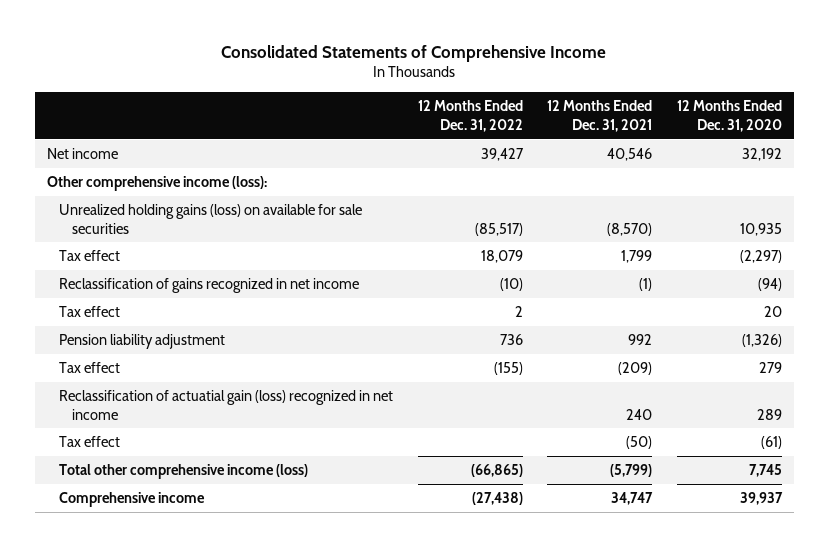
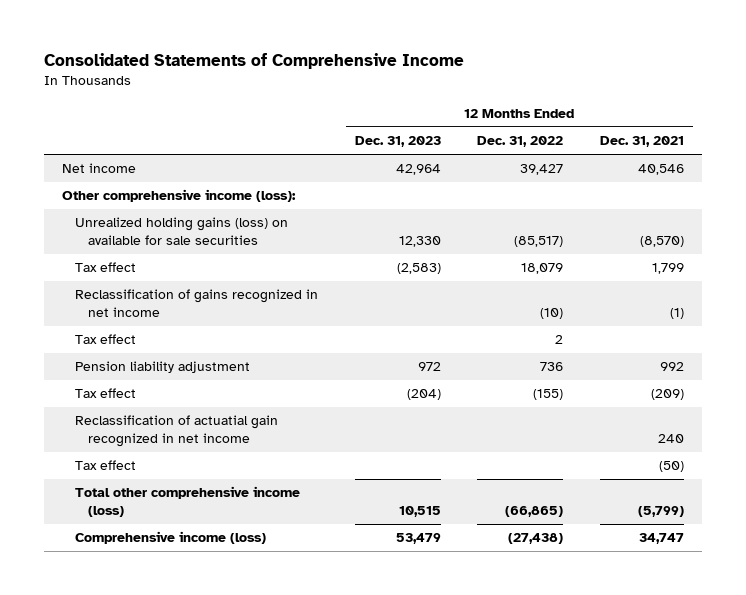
[676,100,782,132] 12 Months Ended Dec. 31, 2020 -> none
none -> [354,136,441,148] Dec. 31, 2023
[59,390,394,420] Reclassification of actuatial gain (loss) recognized in net income -> [75,415,279,448] Reclassification of actuatial gain recognized in net income
[59,492,206,508] Comprehensive income -> [75,531,267,545] Comprehensive income (loss)

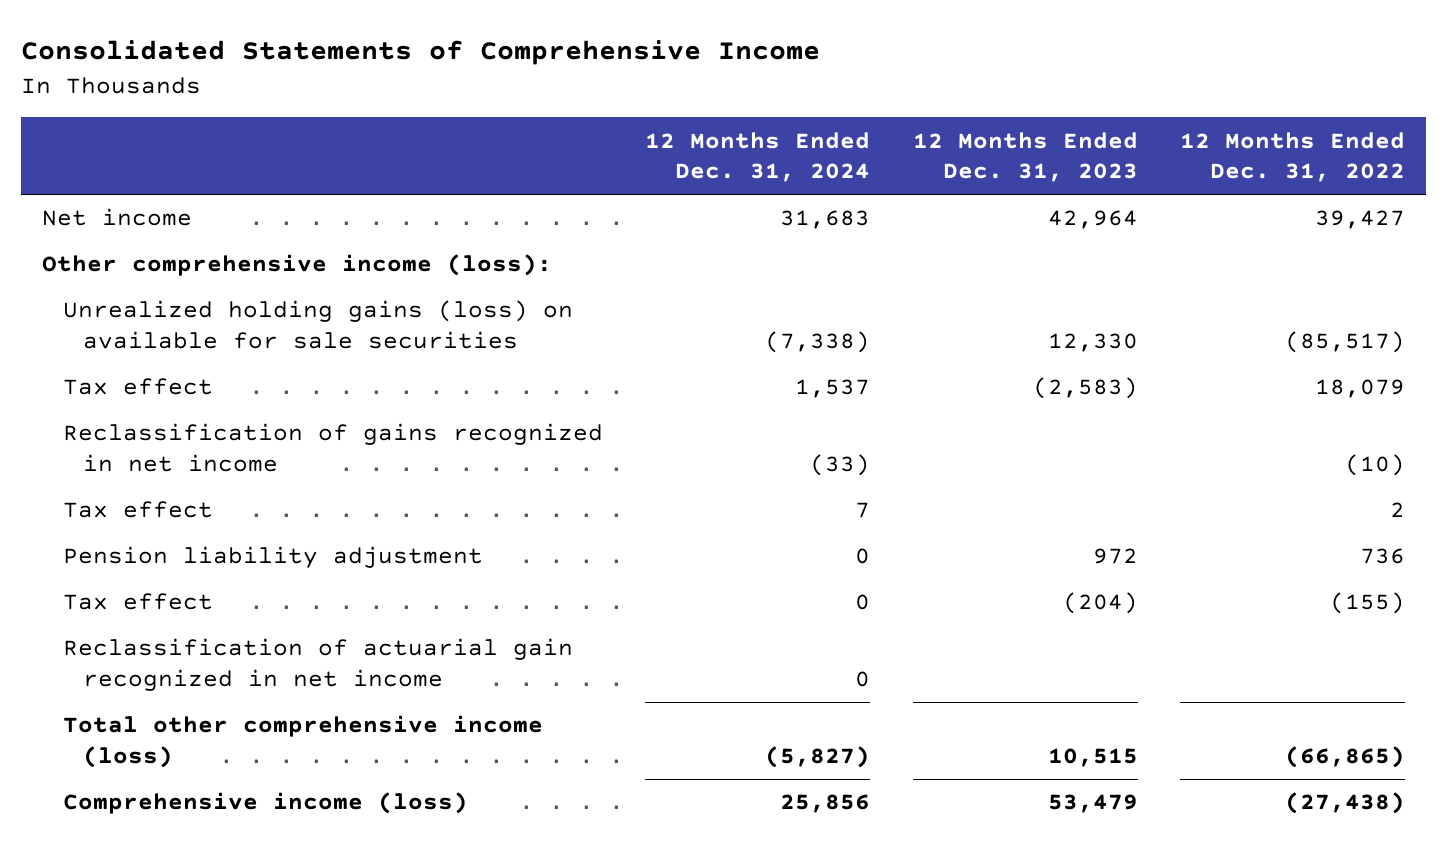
[599,136,684,148] Dec. 31, 2021 -> none
none -> [645,131,871,183] 12 Months Ended Dec. 31, 2024
[75,460,137,471] Tax effect -> none
[75,415,279,448] Reclassification of actuatial gain recognized in net income -> [62,638,573,692] Reclassification of actuarial gain recognized in net income

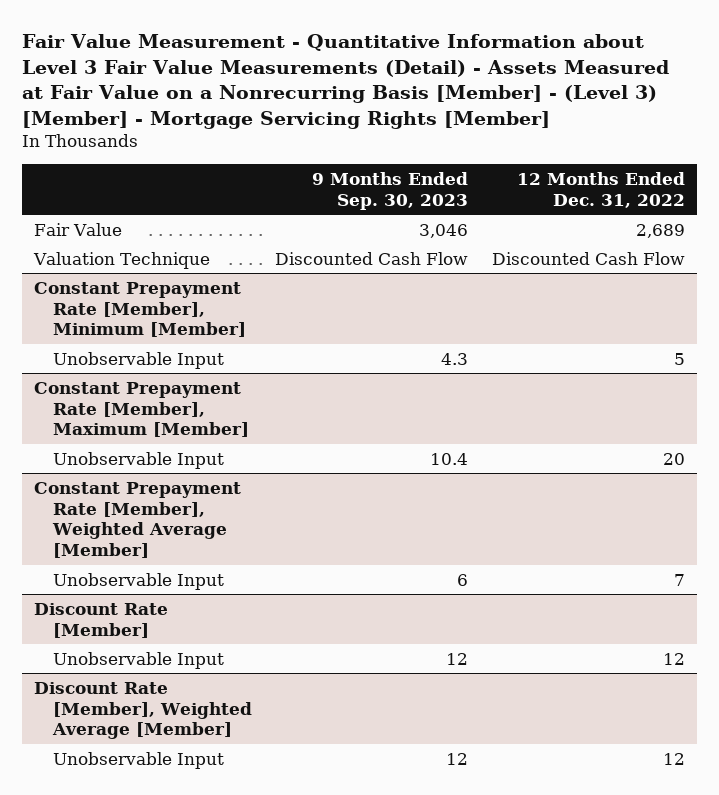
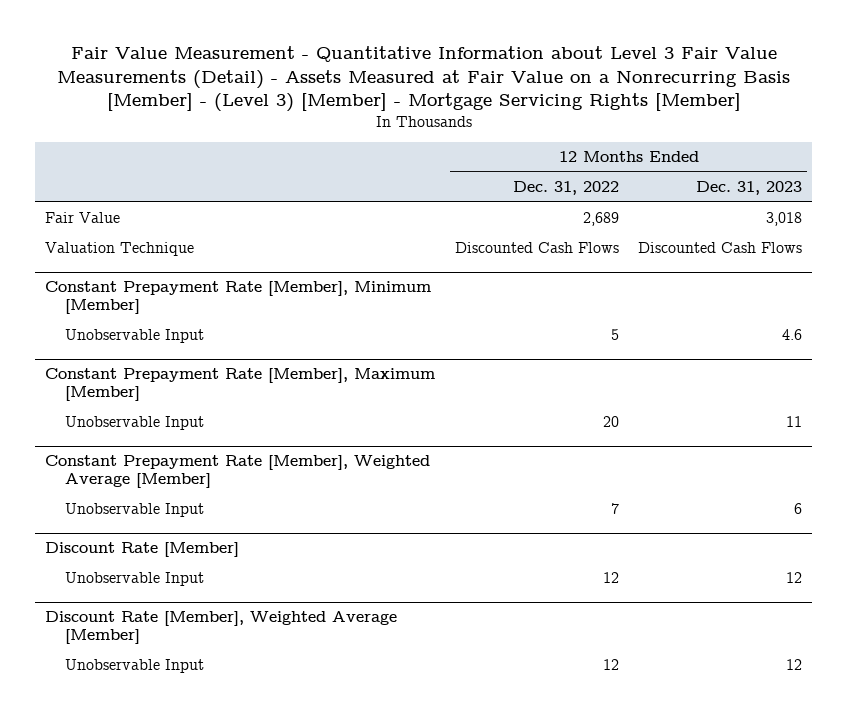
[312,171,469,210] 9 Months Ended Sep. 30, 2023 -> none
none -> [696,181,803,196] Dec. 31, 2023
[491,251,685,265] Discounted Cash Flow -> [454,242,619,254] Discounted Cash Flows

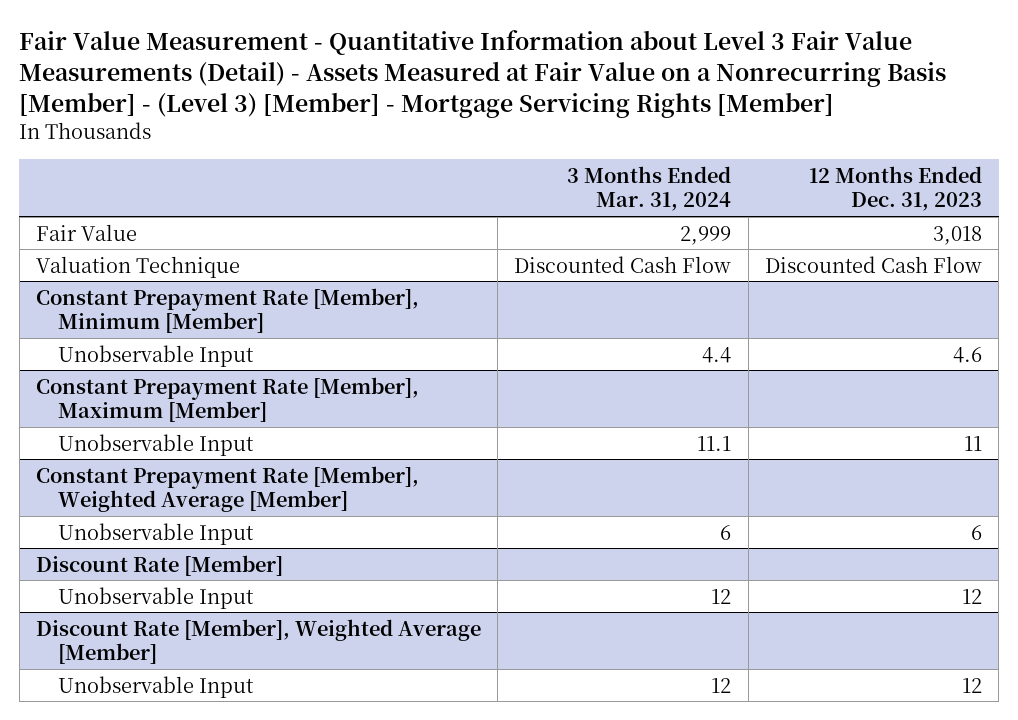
[512,181,619,196] Dec. 31, 2022 -> none
none -> [567,166,732,212] 3 Months Ended Mar. 31, 2024
[638,242,803,254] Discounted Cash Flows -> [764,255,982,273] Discounted Cash Flow

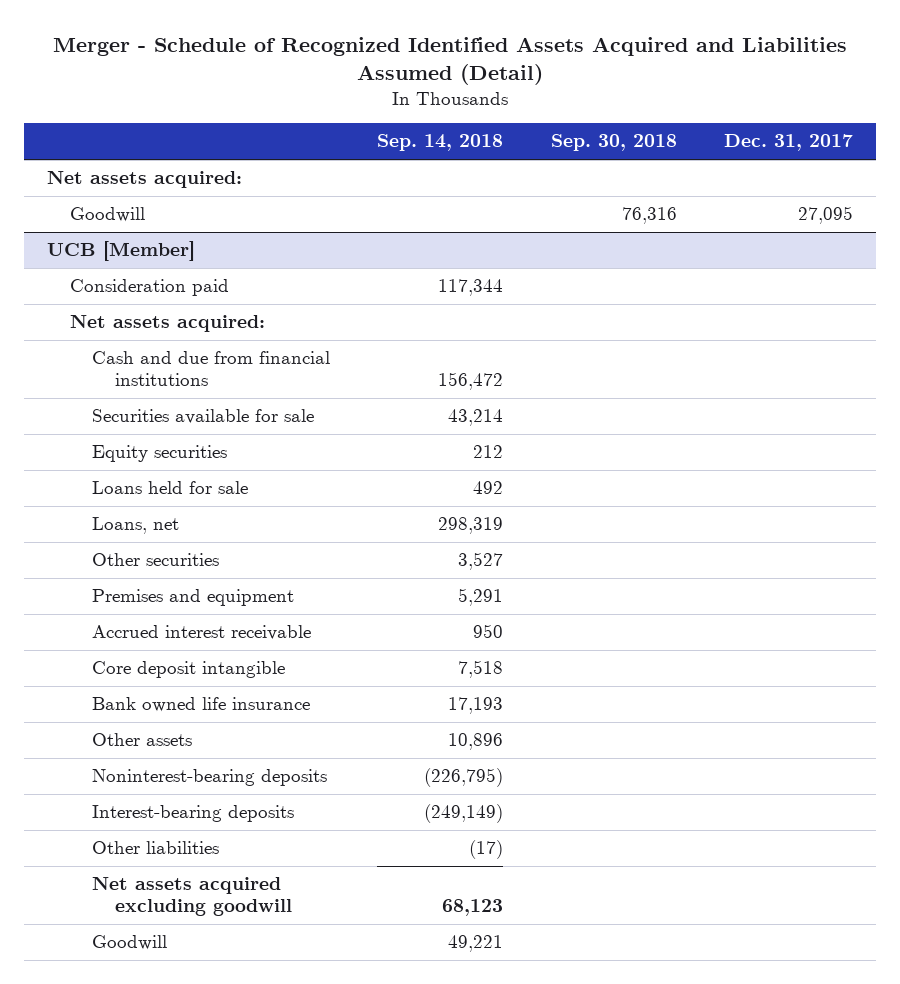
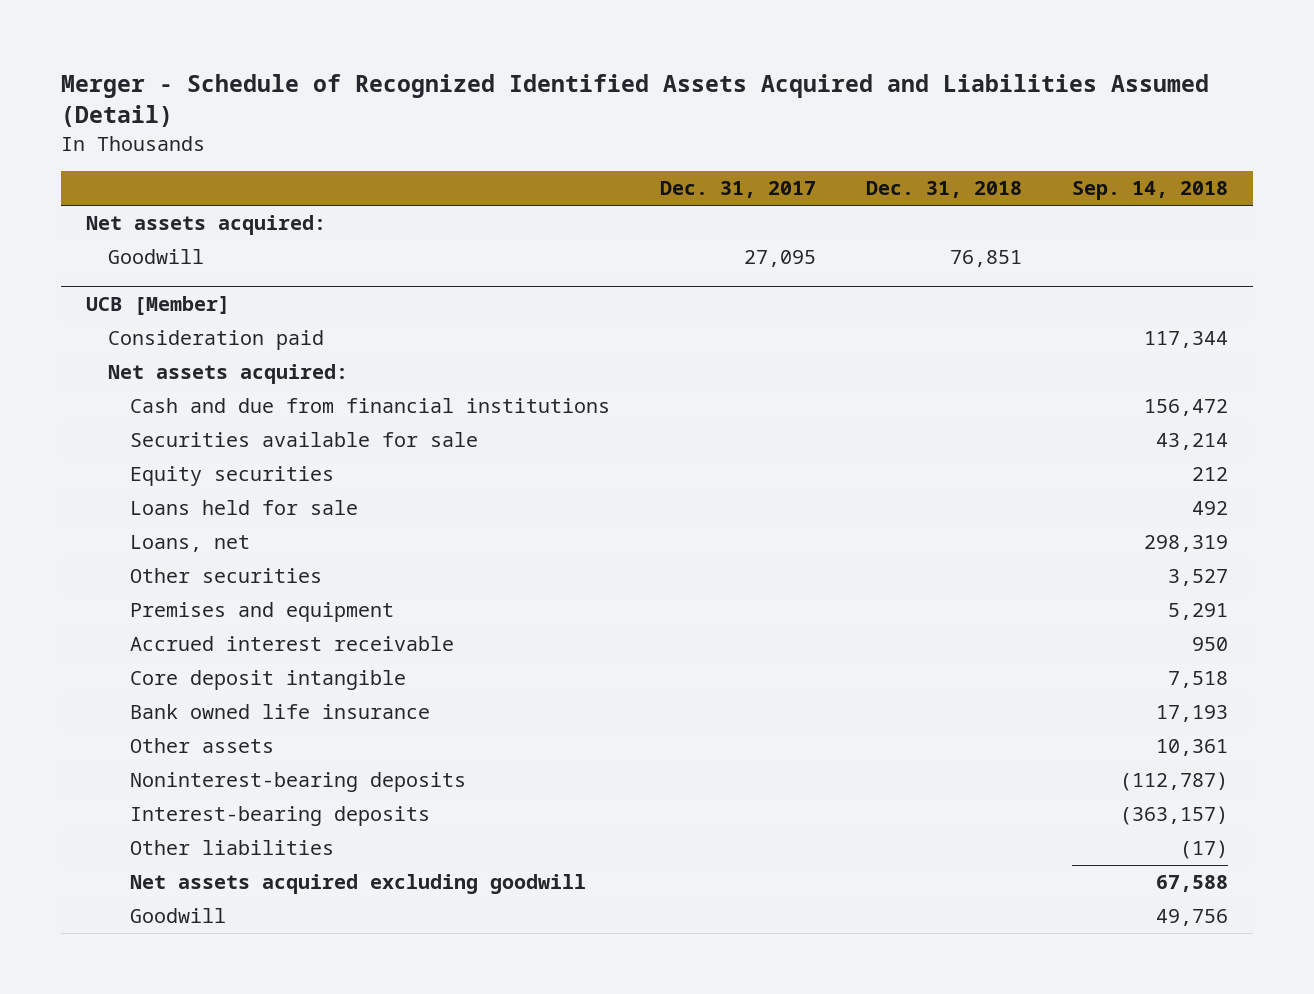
[550,134,677,152] Sep. 30, 2018 -> none
none -> [866,181,1023,199] Dec. 31, 2018
[448,733,504,751] 10,896 -> [1156,739,1229,757] 10,361
[424,768,504,788] (226,795) -> [1120,772,1229,792] (112,787)
[424,804,504,824] (249,149) -> [1120,806,1229,826] (363,157)
[442,899,504,917] 68,123 -> [1156,875,1229,893] 67,588
[448,935,504,953] 49,221 -> [1156,909,1229,927] 49,756

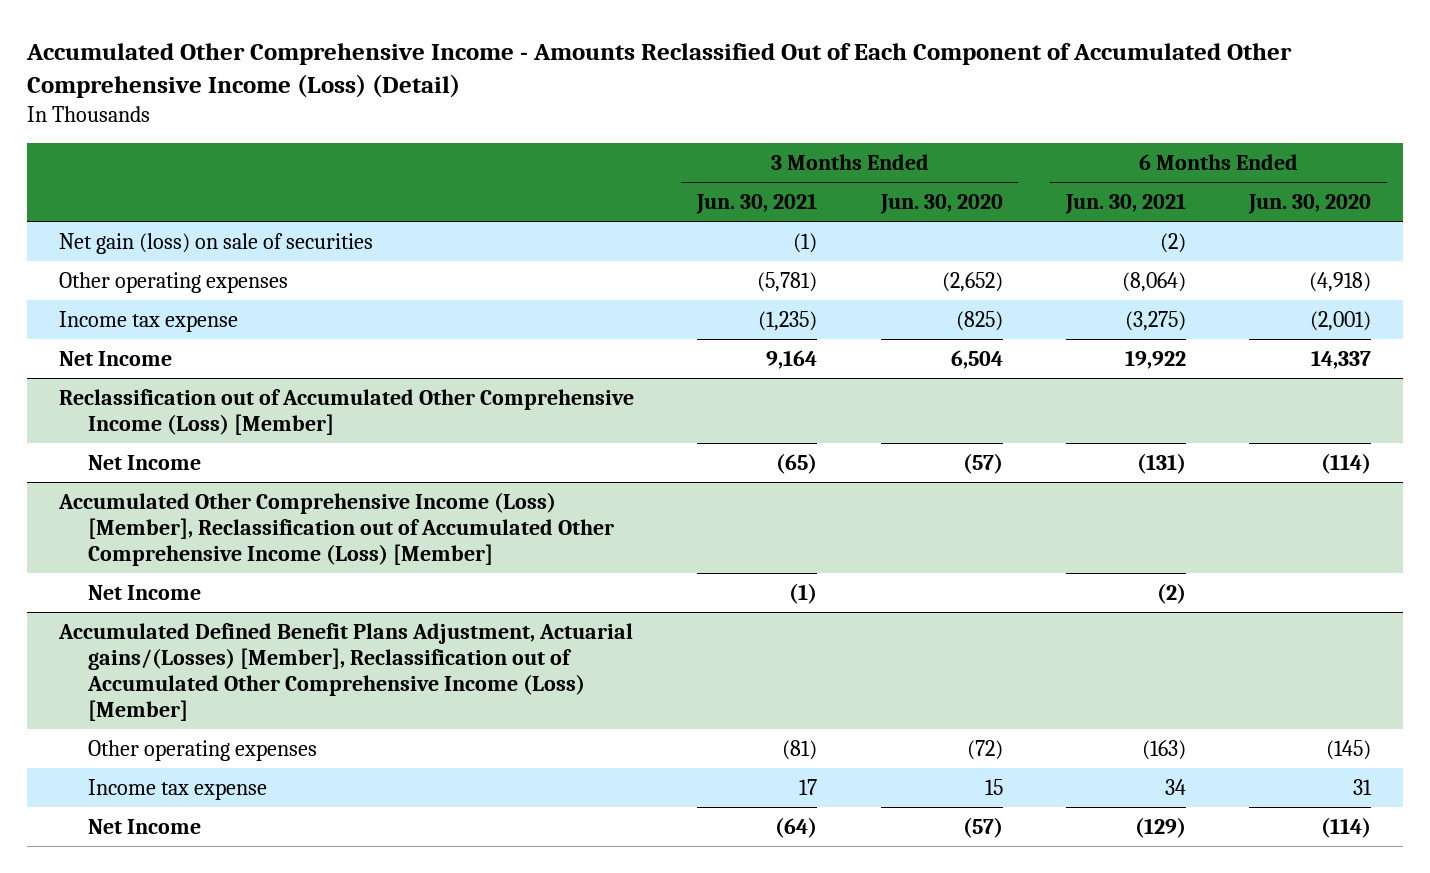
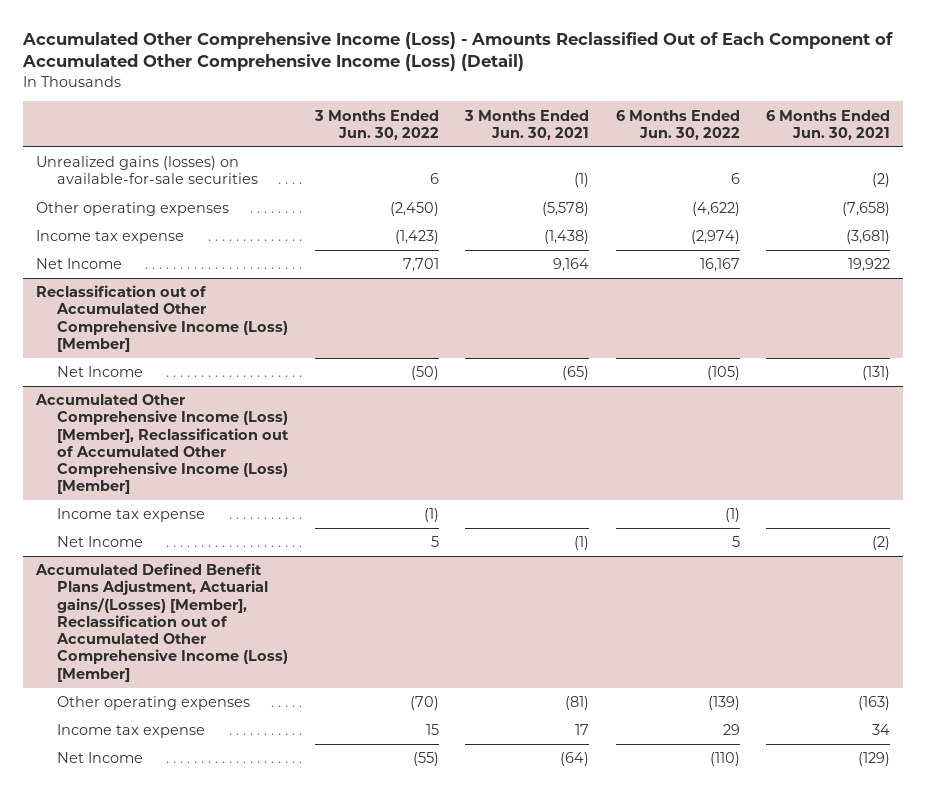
[25,43,1292,99] Accumulated Other Comprehensive Income - Amounts Reclassified Out of Each Component of Accumulated Other Comprehensive Income (Loss) (Detail) -> [21,31,893,72] Accumulated Other Comprehensive Income (Loss) - Amounts Reclassified Out of Each Component of Accumulated Other Comprehensive Income (Loss) (Detail)
[879,193,1003,214] Jun. 30, 2020 -> none
[1248,193,1372,214] Jun. 30, 2020 -> none
none -> [313,109,439,140] 3 Months Ended Jun. 30, 2022
none -> [615,109,740,140] 6 Months Ended Jun. 30, 2022
[58,232,373,254] Net gain (loss) on sale of securities -> [35,156,259,185] Unrealized gains (losses) on available-for-sale securities
[757,271,818,292] (5,781) -> [542,202,590,217] (5,578)
[1122,271,1187,292] (8,064) -> [841,202,890,217] (7,658)
[758,310,818,331] (1,235) -> [544,230,590,245] (1,438)
[1125,310,1187,331] (3,275) -> [845,230,890,245] (3,681)
none -> [57,508,206,523] Income tax expense

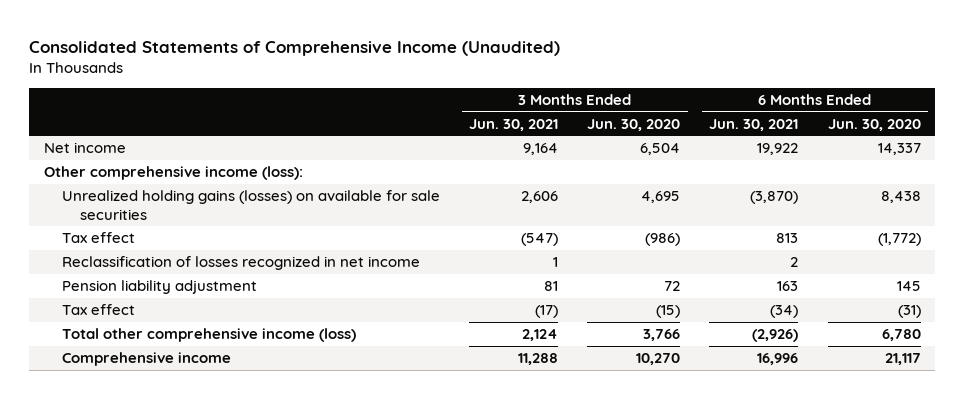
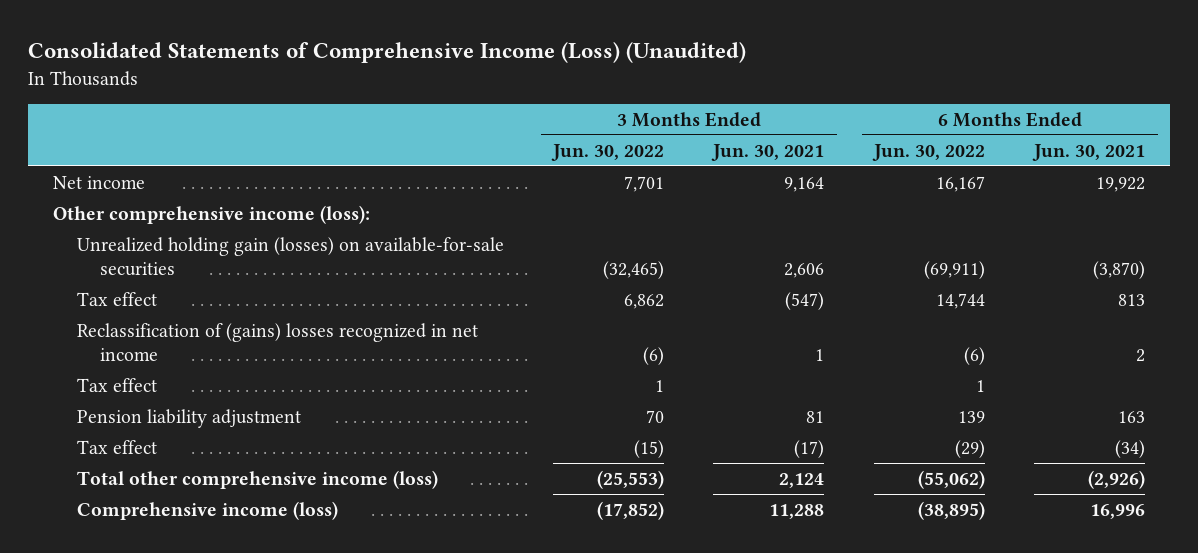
[29,40,561,56] Consolidated Statements of Comprehensive Income (Unaudited) -> [28,42,747,64] Consolidated Statements of Comprehensive Income (Loss) (Unaudited)
[587,118,681,131] Jun. 30, 2020 -> none
[827,118,921,131] Jun. 30, 2020 -> none
none -> [551,143,665,161] Jun. 30, 2022
none -> [871,143,985,161] Jun. 30, 2022
[62,190,441,220] Unrealized holding gains (losses) on available for sale securities -> [76,236,504,276] Unrealized holding gain (losses) on available-for-sale securities
[62,256,421,271] Reclassification of losses recognized in net income -> [76,322,478,361] Reclassification of (gains) losses recognized in net income
none -> [76,377,157,392] Tax effect
[62,352,232,367] Comprehensive income -> [76,500,338,520] Comprehensive income (loss)

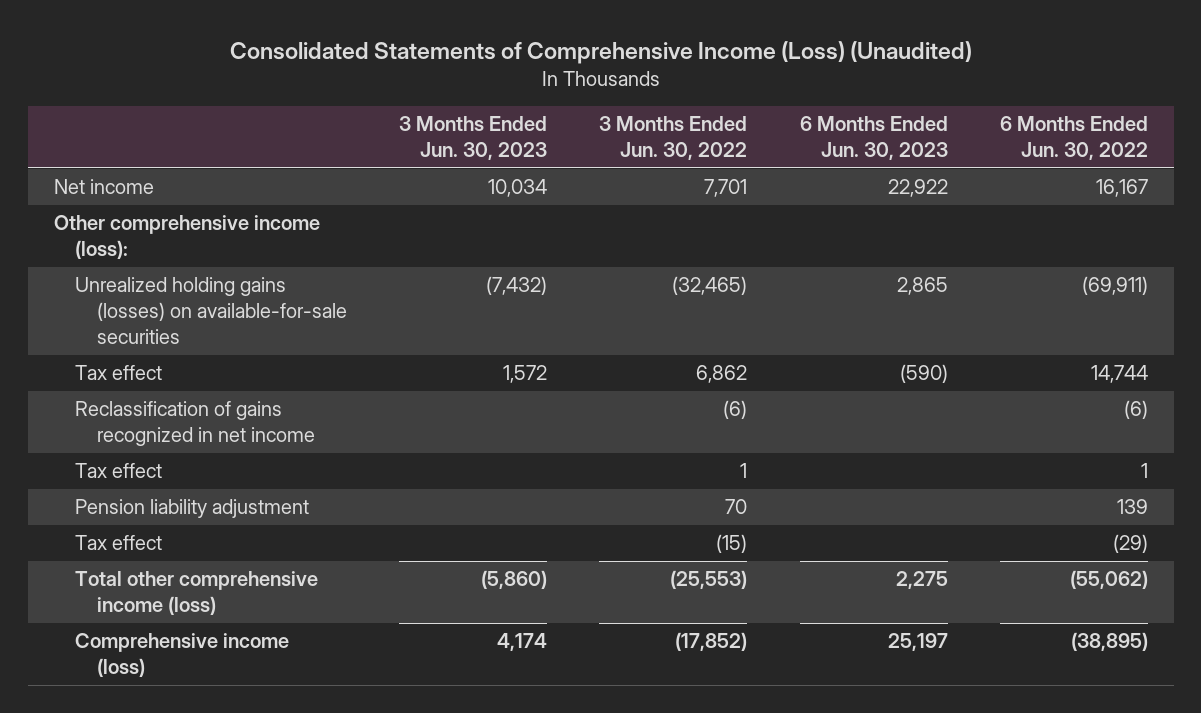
[711,143,825,161] Jun. 30, 2021 -> none
[1032,143,1146,161] Jun. 30, 2021 -> none
none -> [399,116,548,161] 3 Months Ended Jun. 30, 2023
none -> [799,116,948,161] 6 Months Ended Jun. 30, 2023
[76,236,504,276] Unrealized holding gain (losses) on available-for-sale securities -> [75,277,348,345] Unrealized holding gains (losses) on available-for-sale securities
[76,322,478,361] Reclassification of (gains) losses recognized in net income -> [75,401,316,447] Reclassification of gains recognized in net income

